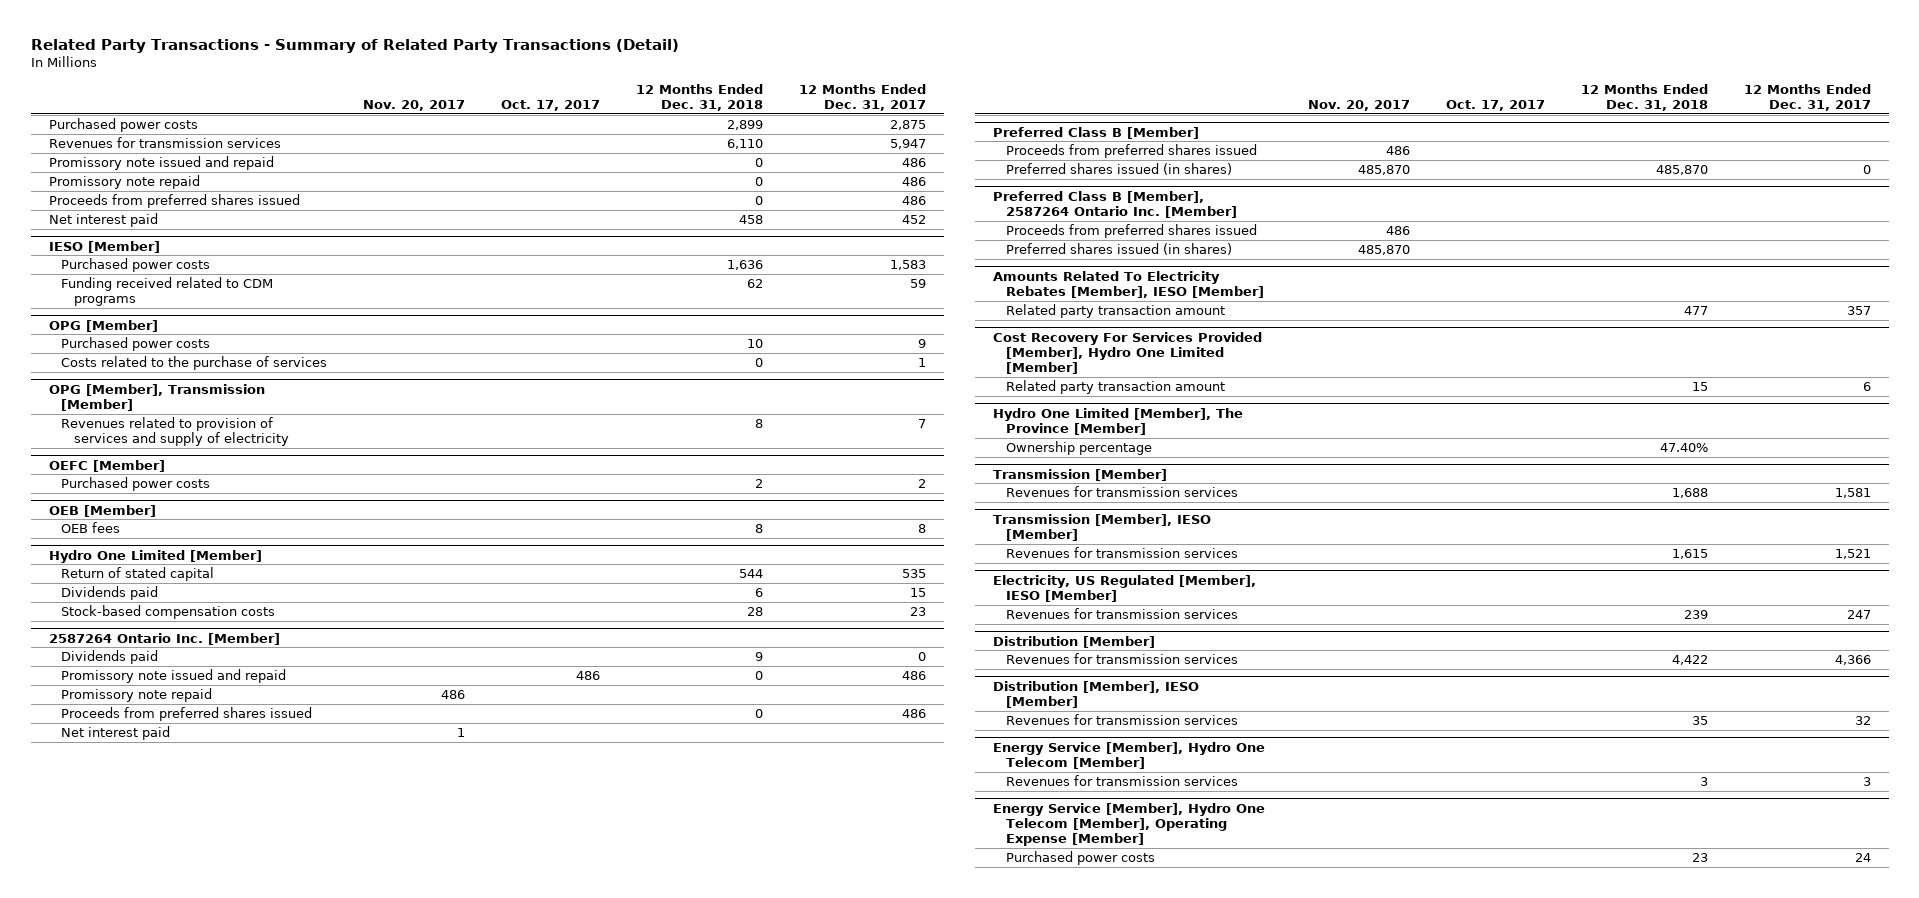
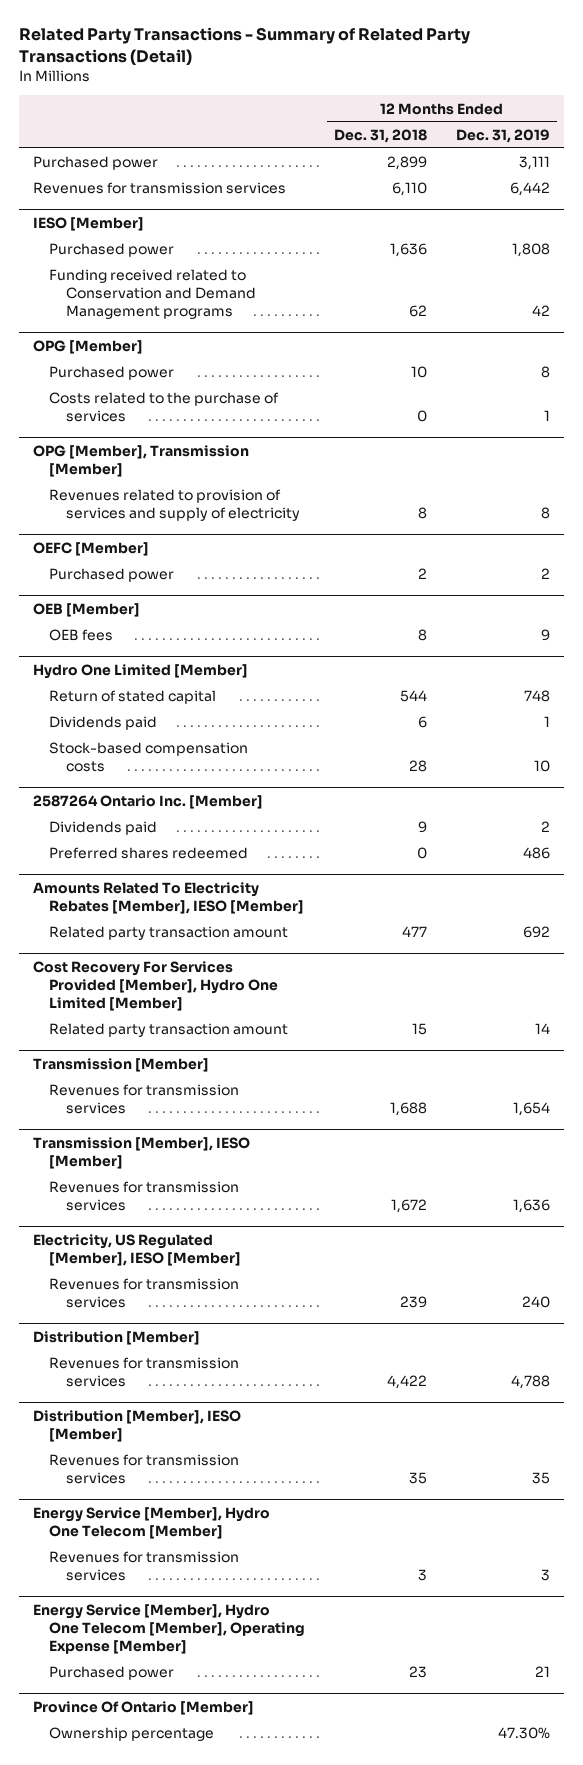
[363,100,466,112] Nov. 20, 2017 -> none
[501,100,601,112] Oct. 17, 2017 -> none
[798,83,926,112] 12 Months Ended Dec. 31, 2017 -> none
none -> [455,128,550,143] Dec. 31, 2019
[48,118,198,133] Purchased power costs -> [32,156,158,171] Purchased power
[48,156,274,171] Promissory note issued and repaid -> none
[48,175,200,190] Promissory note repaid -> none
[48,194,300,209] Proceeds from preferred shares issued -> none
[48,213,158,228] Net interest paid -> none
[61,258,211,273] Purchased power costs -> [49,243,175,258] Purchased power
[61,277,274,307] Funding received related to CDM programs -> [49,269,256,319] Funding received related to Conservation and Demand Management programs
[61,337,211,352] Purchased power costs -> [49,366,175,381] Purchased power
[61,477,211,492] Purchased power costs -> [49,568,175,583] Purchased power
[61,688,213,703] Promissory note repaid -> none
[61,707,313,722] Proceeds from preferred shares issued -> none
[61,726,171,741] Net interest paid -> none
[993,126,1200,139] Preferred Class B [Member] -> none
[1006,144,1258,159] Proceeds from preferred shares issued -> none
[1006,163,1233,176] Preferred shares issued (in shares) -> none
[993,190,1238,218] Preferred Class B [Member], 2587264 Ontario Inc. [Member] -> none
[1006,224,1258,239] Proceeds from preferred shares issued -> none
[1006,243,1233,256] Preferred shares issued (in shares) -> none
[61,669,287,684] Promissory note issued and repaid -> [49,847,249,860] Preferred shares redeemed
[993,407,1244,435] Hydro One Limited [Member], The Province [Member] -> none
[1006,441,1153,456] Ownership percentage -> none
[1671,549,1708,560] 1,615 -> [391,1199,428,1214] 1,672
[1006,851,1156,866] Purchased power costs -> [49,1666,175,1681] Purchased power
none -> [32,1701,254,1716] Province Of Ontario [Member]
none -> [49,1727,215,1742] Ownership percentage

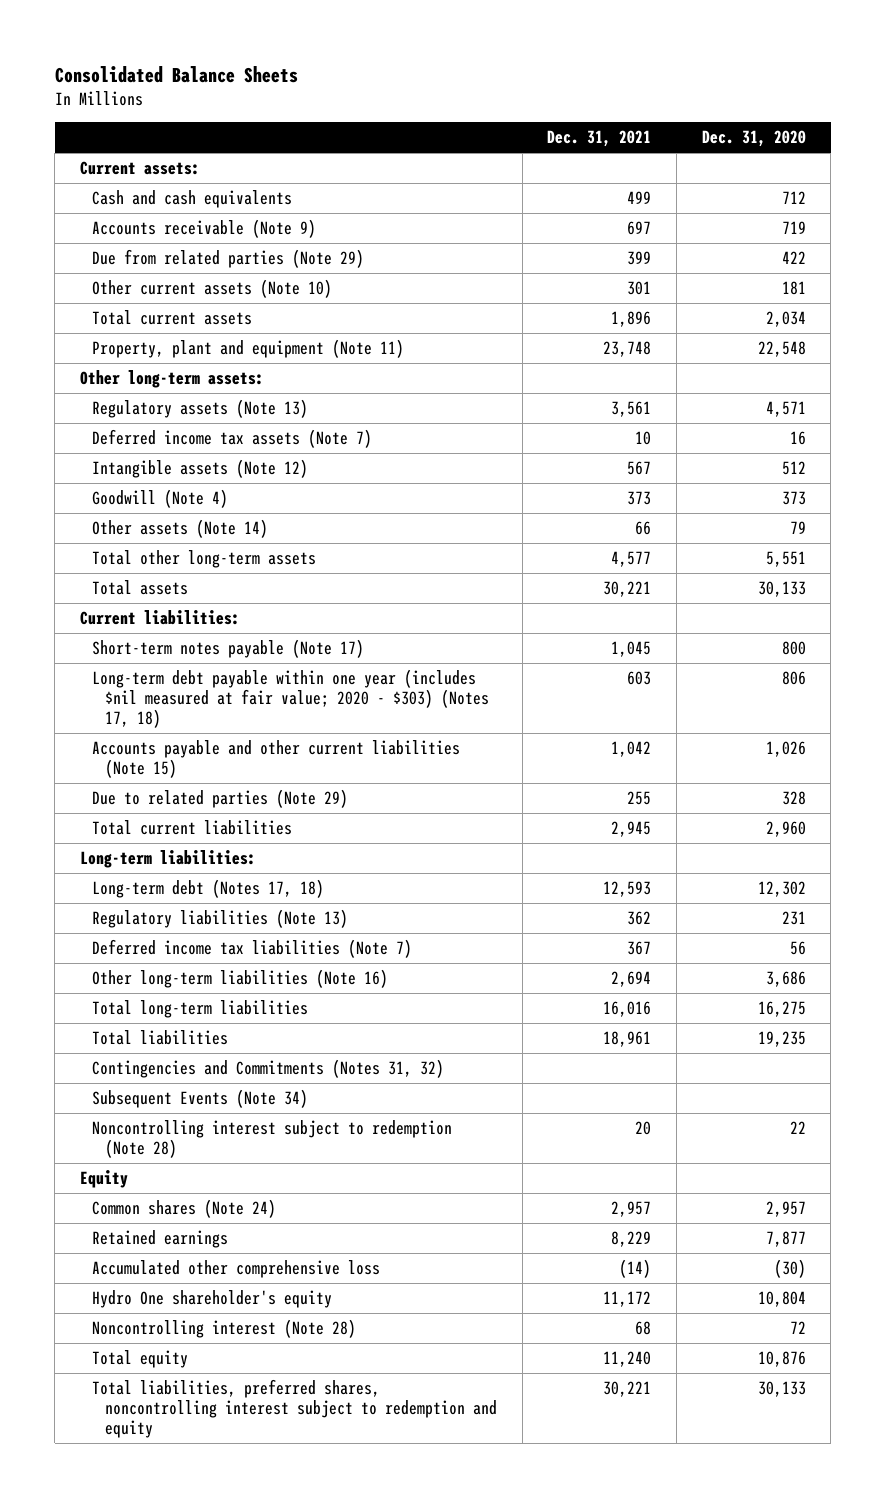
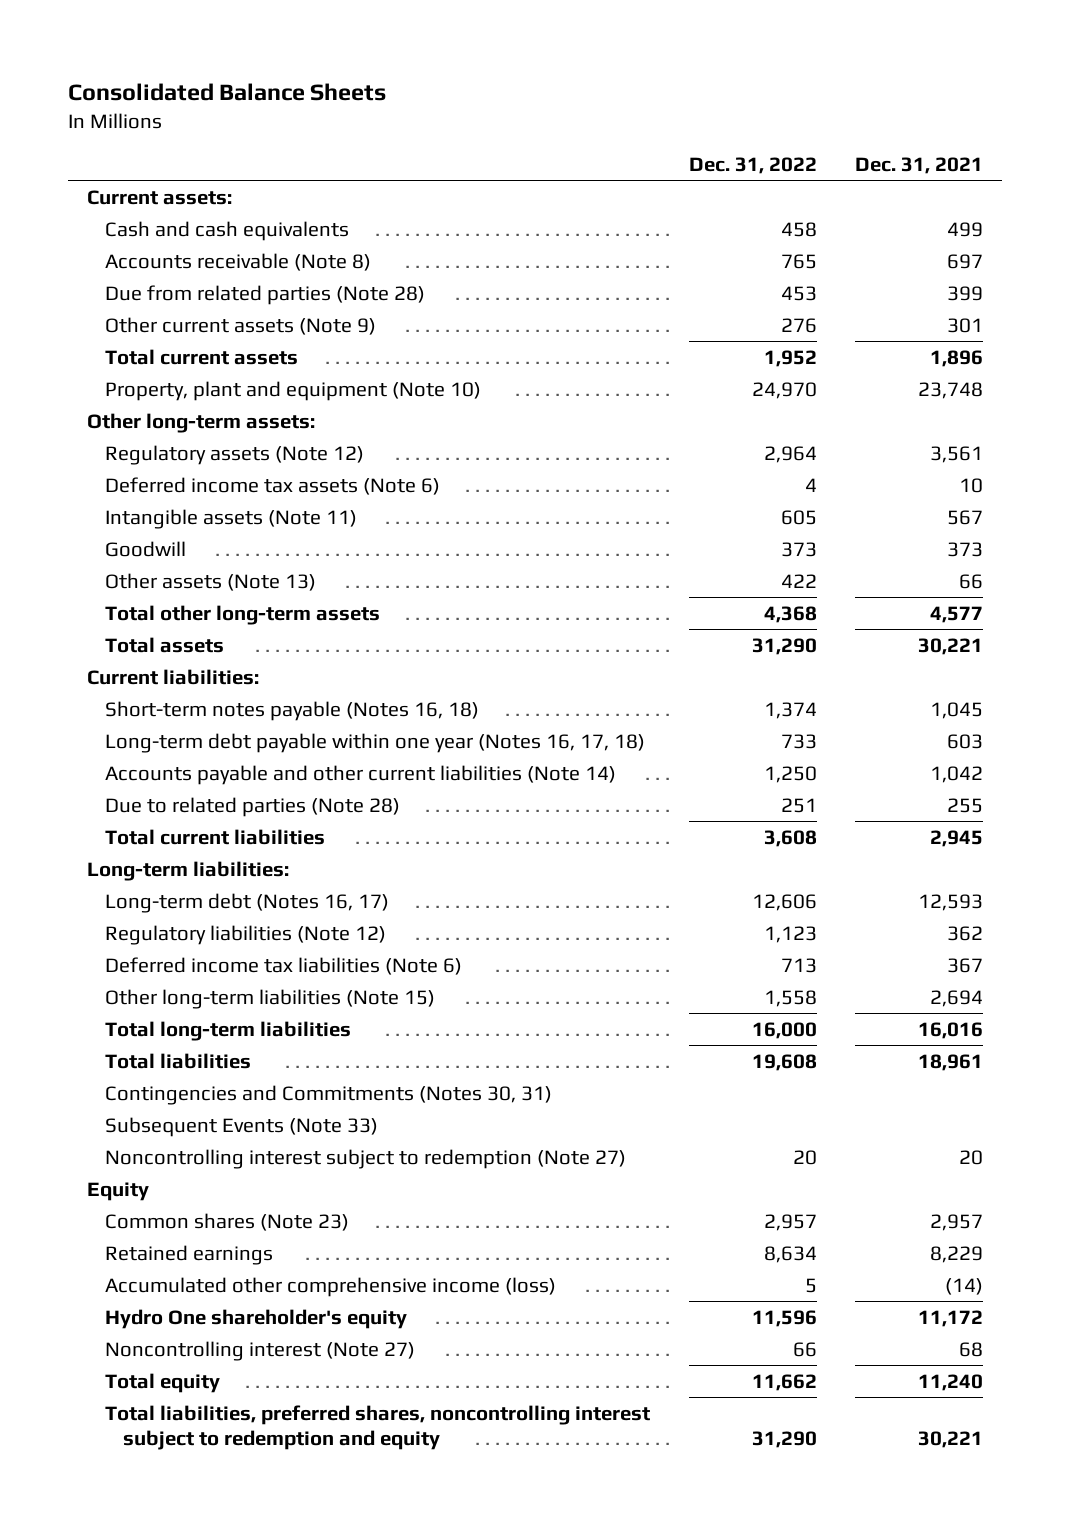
[701,130,806,148] Dec. 31, 2020 -> none
none -> [688,156,817,174] Dec. 31, 2022
[92,219,317,239] Accounts receivable (Note 9) -> [105,252,372,271] Accounts receivable (Note 8)
[92,249,365,269] Due from related parties (Note 29) -> [105,284,426,305] Due from related parties (Note 28)
[92,279,333,299] Other current assets (Note 10) -> [105,316,377,335] Other current assets (Note 9)
[92,339,405,359] Property, plant and equipment (Note 11) -> [105,380,482,401] Property, plant and equipment (Note 10)
[92,399,309,419] Regulatory assets (Note 13) -> [105,444,365,465] Regulatory assets (Note 12)
[92,429,373,449] Deferred income tax assets (Note 7) -> [105,476,441,495] Deferred income tax assets (Note 6)
[92,459,309,479] Intangible assets (Note 12) -> [105,508,358,529] Intangible assets (Note 11)
[92,489,229,509] Goodwill (Note 4) -> [105,540,187,557] Goodwill
[92,519,269,539] Other assets (Note 14) -> [105,572,317,591] Other assets (Note 13)
[92,639,365,659] Short-term notes payable (Note 17) -> [105,700,480,721] Short-term notes payable (Notes 16, 18)
[92,669,490,729] Long-term debt payable within one year (includes $nil measured at fair value; 2020 - $303) (Notes 17, 18) -> [105,732,646,753] Long-term debt payable within one year (Notes 16, 17, 18)
[92,740,461,779] Accounts payable and other current liabilities (Note 15) -> [105,764,617,785] Accounts payable and other current liabilities (Note 14)
[92,789,349,809] Due to related parties (Note 29) -> [105,796,401,817] Due to related parties (Note 28)
[92,879,325,899] Long-term debt (Notes 17, 18) -> [105,892,390,913] Long-term debt (Notes 16, 17)
[92,909,349,929] Regulatory liabilities (Note 13) -> [105,924,387,945] Regulatory liabilities (Note 12)
[92,939,413,959] Deferred income tax liabilities (Note 7) -> [105,956,463,975] Deferred income tax liabilities (Note 6)
[92,969,389,989] Other long-term liabilities (Note 16) -> [105,988,436,1009] Other long-term liabilities (Note 15)
[92,1059,445,1079] Contingencies and Commitments (Notes 31, 32) -> [105,1084,553,1105] Contingencies and Commitments (Notes 30, 31)
[92,1089,309,1109] Subsequent Events (Note 34) -> [105,1116,379,1137] Subsequent Events (Note 33)
[92,1120,453,1159] Noncontrolling interest subject to redemption (Note 28) -> [105,1148,627,1169] Noncontrolling interest subject to redemption (Note 27)
[92,1199,277,1219] Common shares (Note 24) -> [105,1212,350,1231] Common shares (Note 23)
[92,1260,381,1279] Accumulated other comprehensive loss -> [105,1276,557,1297] Accumulated other comprehensive income (loss)
[92,1319,357,1339] Noncontrolling interest (Note 28) -> [105,1340,416,1361] Noncontrolling interest (Note 27)

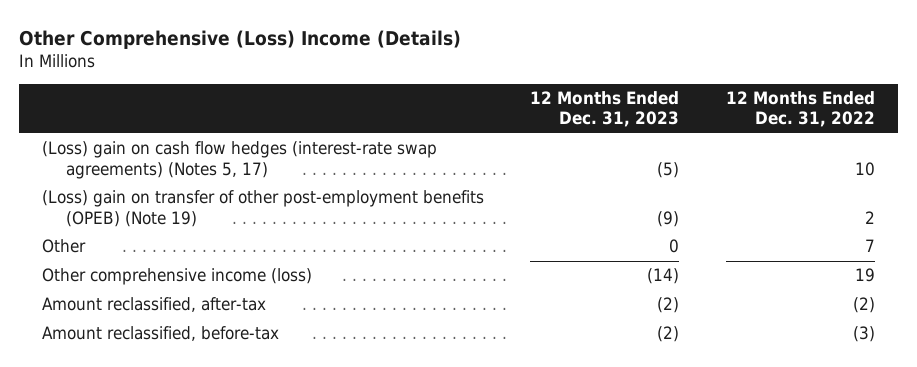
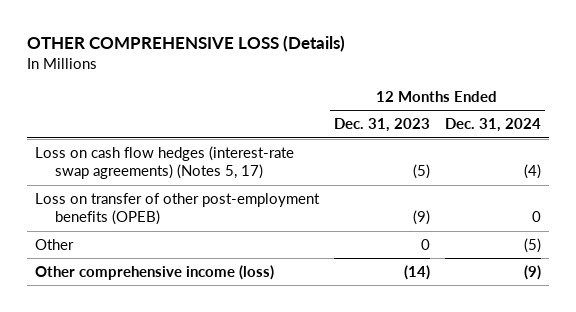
[19,29,462,49] Other Comprehensive (Loss) Income (Details) -> [26,35,345,53] OTHER COMPREHENSIVE LOSS (Details)
[725,91,875,128] 12 Months Ended Dec. 31, 2022 -> none
none -> [445,118,542,133] Dec. 31, 2024
[42,141,438,179] (Loss) gain on cash flow hedges (interest-rate swap agreements) (Notes 5, 17) -> [34,145,294,180] Loss on cash flow hedges (interest-rate swap agreements) (Notes 5, 17)
[42,190,485,227] (Loss) gain on transfer of other post-employment benefits (OPEB) (Note 19) -> [34,192,320,226] Loss on transfer of other post-employment benefits (OPEB)
[42,297,267,313] Amount reclassified, after-tax -> none
[42,326,280,342] Amount reclassified, before-tax -> none

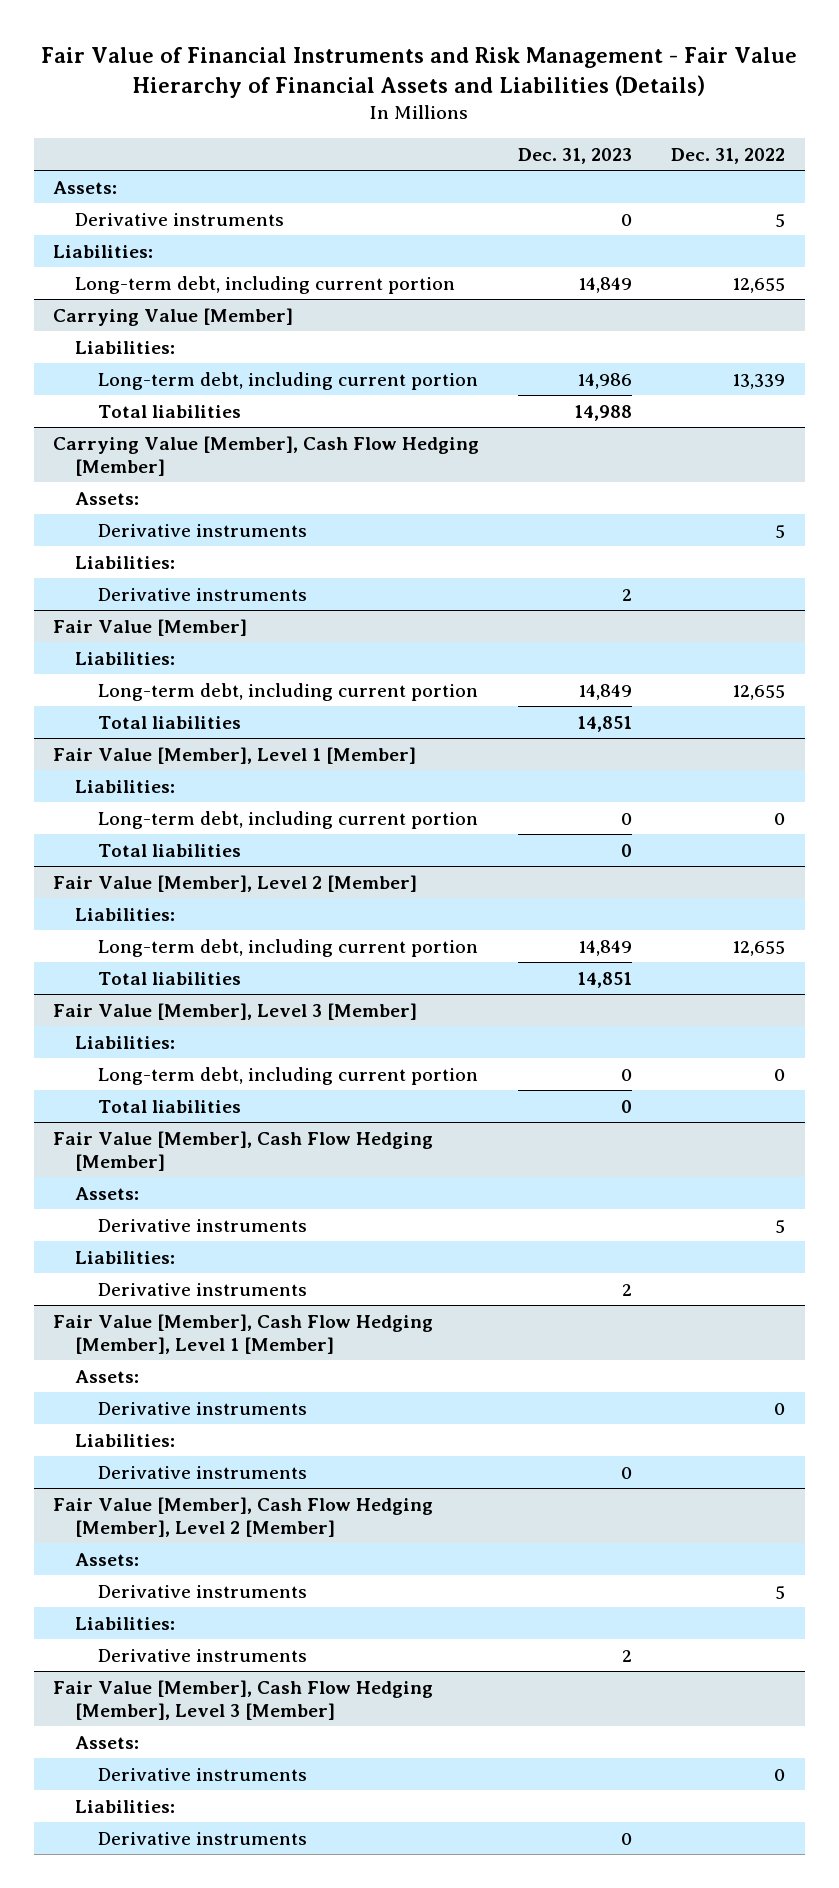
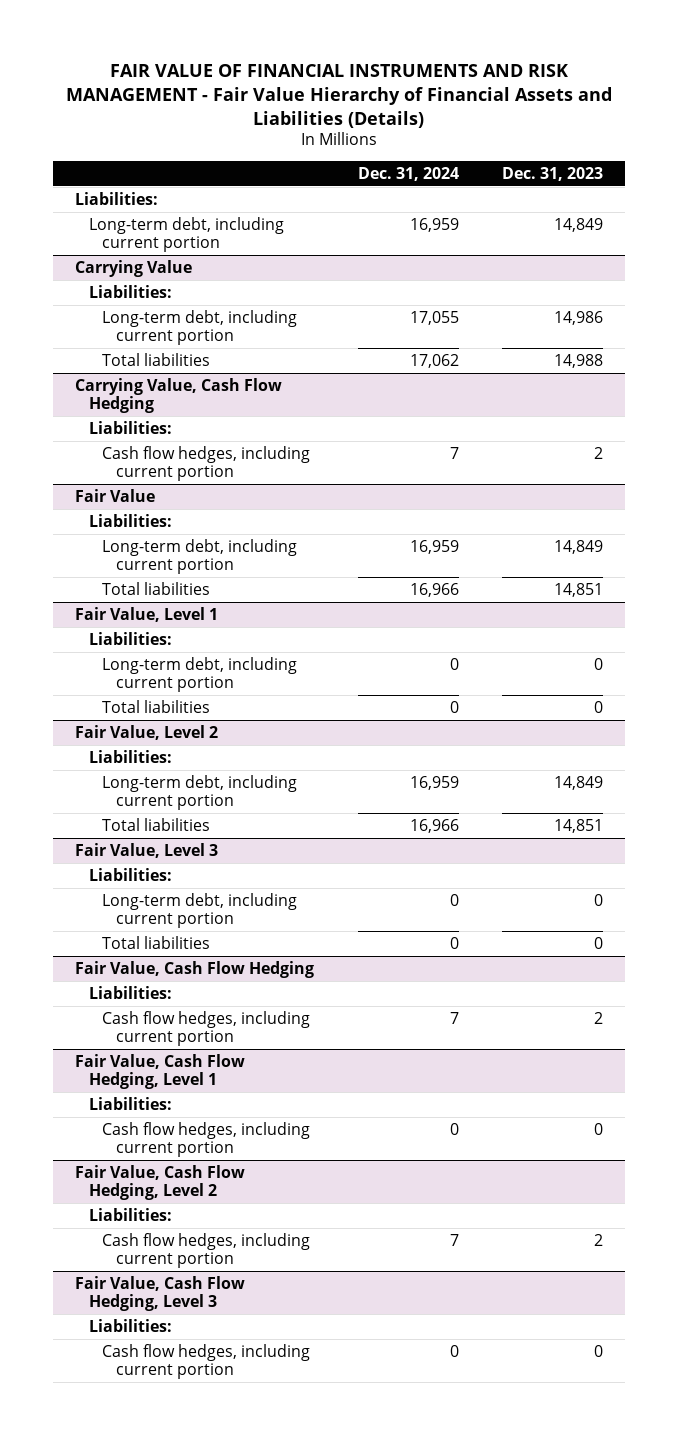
[41,47,798,99] Fair Value of Financial Instruments and Risk Management - Fair Value Hierarchy of Financial Assets and Liabilities (Details) -> [66,64,613,128] FAIR VALUE OF FINANCIAL INSTRUMENTS AND RISK MANAGEMENT - Fair Value Hierarchy of Financial Assets and Liabilities (Details)
[671,147,786,164] Dec. 31, 2022 -> none
none -> [357,166,459,181] Dec. 31, 2024
[53,180,118,194] Assets: -> none
[75,212,285,226] Derivative instruments -> none
[53,307,294,326] Carrying Value [Member] -> [75,259,193,277] Carrying Value
[75,491,140,505] Assets: -> none
[97,523,307,537] Derivative instruments -> none
[53,435,480,476] Carrying Value [Member], Cash Flow Hedging [Member] -> [75,377,283,414] Carrying Value, Cash Flow Hedging
[97,587,307,601] Derivative instruments -> [102,445,311,482] Cash flow hedges, including current portion
[53,618,248,636] Fair Value [Member] -> [75,488,156,502] Fair Value
[53,746,417,764] Fair Value [Member], Level 1 [Member] -> [75,606,219,622] Fair Value, Level 1
[53,874,418,892] Fair Value [Member], Level 2 [Member] -> [75,724,219,740] Fair Value, Level 2
[53,1002,418,1020] Fair Value [Member], Level 3 [Member] -> [75,842,219,858] Fair Value, Level 3
[75,1186,140,1200] Assets: -> none
[97,1218,307,1232] Derivative instruments -> none
[53,1130,434,1171] Fair Value [Member], Cash Flow Hedging [Member] -> [75,960,315,978] Fair Value, Cash Flow Hedging
[75,1369,140,1383] Assets: -> none
[97,1401,307,1415] Derivative instruments -> none
[97,1282,307,1296] Derivative instruments -> [102,1010,311,1047] Cash flow hedges, including current portion
[53,1313,434,1354] Fair Value [Member], Cash Flow Hedging [Member], Level 1 [Member] -> [75,1053,246,1090] Fair Value, Cash Flow Hedging, Level 1
[75,1552,140,1566] Assets: -> none
[97,1584,307,1598] Derivative instruments -> none
[97,1465,307,1479] Derivative instruments -> [102,1121,311,1158] Cash flow hedges, including current portion
[53,1496,434,1537] Fair Value [Member], Cash Flow Hedging [Member], Level 2 [Member] -> [75,1164,246,1201] Fair Value, Cash Flow Hedging, Level 2
[75,1735,140,1749] Assets: -> none
[97,1767,307,1781] Derivative instruments -> none
[97,1648,307,1662] Derivative instruments -> [102,1232,311,1269] Cash flow hedges, including current portion
[53,1679,434,1720] Fair Value [Member], Cash Flow Hedging [Member], Level 3 [Member] -> [75,1275,246,1312] Fair Value, Cash Flow Hedging, Level 3
[97,1831,307,1845] Derivative instruments -> [102,1343,311,1380] Cash flow hedges, including current portion

